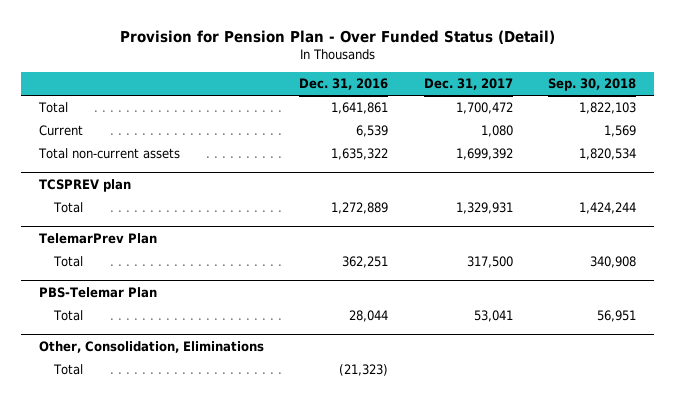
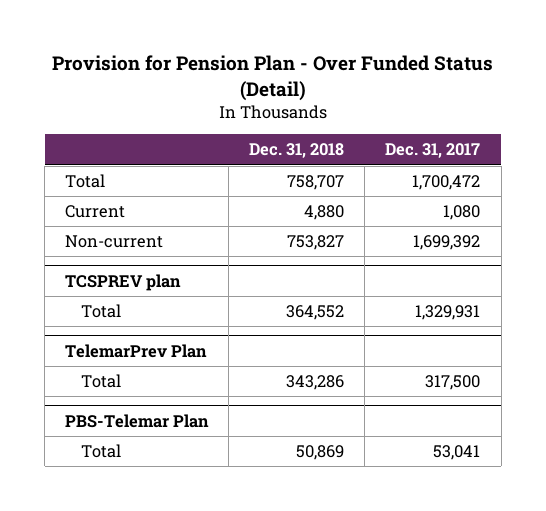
[299,78,389,91] Dec. 31, 2016 -> none
[548,78,637,92] Sep. 30, 2018 -> none
none -> [249,143,345,159] Dec. 31, 2018
[38,148,181,160] Total non-current assets -> [65,235,164,249] Non-current
[39,341,265,354] Other, Consolidation, Eliminations -> none
[52,364,83,376] Total -> none

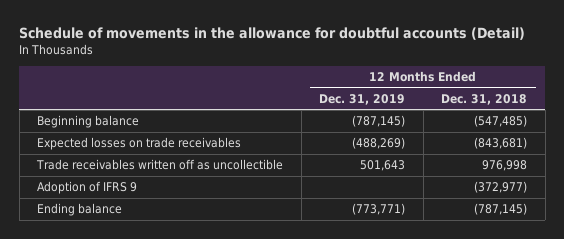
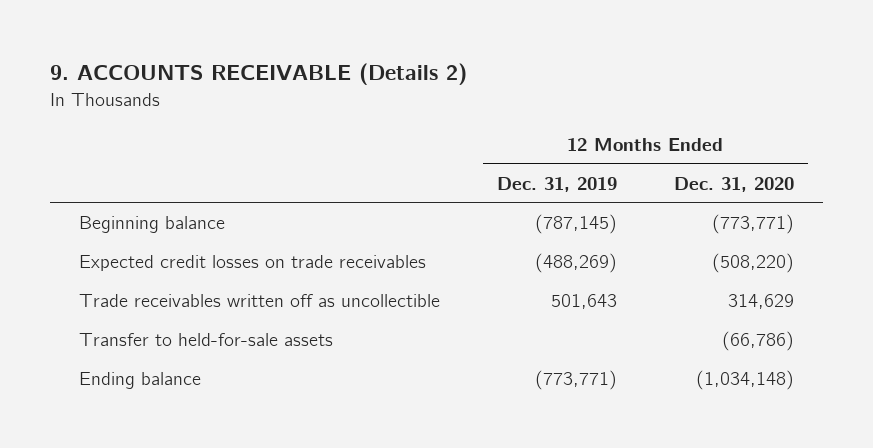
[19,26,526,40] Schedule of movements in the allowance for doubtful accounts (Detail) -> [50,62,468,85] 9. ACCOUNTS RECEIVABLE (Details 2)
[441,93,528,105] Dec. 31, 2018 -> none
none -> [674,176,795,192] Dec. 31, 2020
[37,137,242,151] Expected losses on trade receivables -> [78,254,426,271] Expected credit losses on trade receivables
[37,181,138,195] Adoption of IFRS 9 -> [78,332,333,346] Transfer to held-for-sale assets

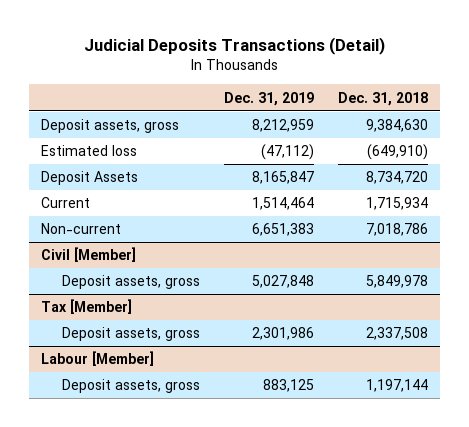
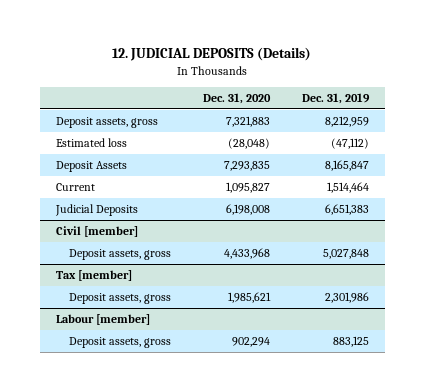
[83,37,385,56] Judicial Deposits Transactions (Detail) -> [112,47,312,62] 12. JUDICIAL DEPOSITS (Details)
[338,91,429,106] Dec. 31, 2018 -> none
none -> [203,93,272,105] Dec. 31, 2020
[41,223,122,235] Non-current -> [54,204,138,217] Judicial Deposits
[41,247,137,263] Civil [Member] -> [55,226,138,238] Civil [member]
[41,299,133,315] Tax [Member] -> [55,270,132,282] Tax [member]
[41,351,155,367] Labour [Member] -> [55,314,150,326] Labour [member]

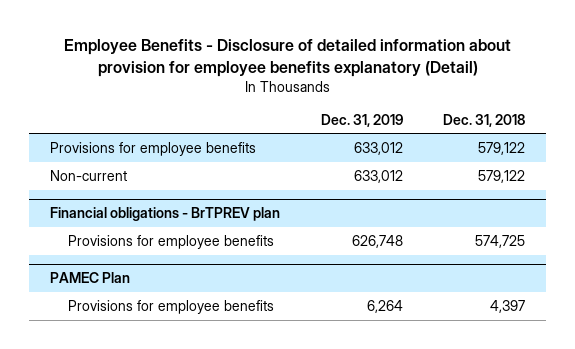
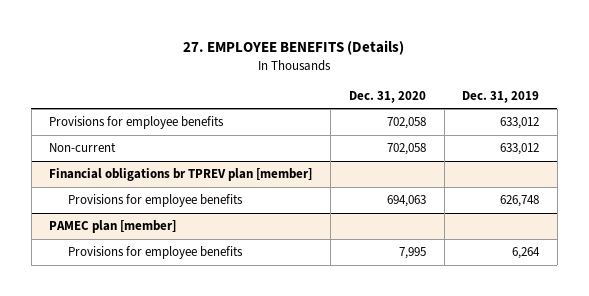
[63,39,511,77] Employee Benefits - Disclosure of detailed information about provision for employee benefits explanatory (Detail) -> [183,39,405,55] 27. EMPLOYEE BENEFITS (Details)
[443,113,526,127] Dec. 31, 2018 -> none
none -> [348,90,426,103] Dec. 31, 2020
[49,207,280,222] Financial obligations - BrTPREV plan -> [49,168,313,182] Financial obligations br TPREV plan [member]
[49,272,130,284] PAMEC Plan -> [49,220,177,234] PAMEC plan [member]

